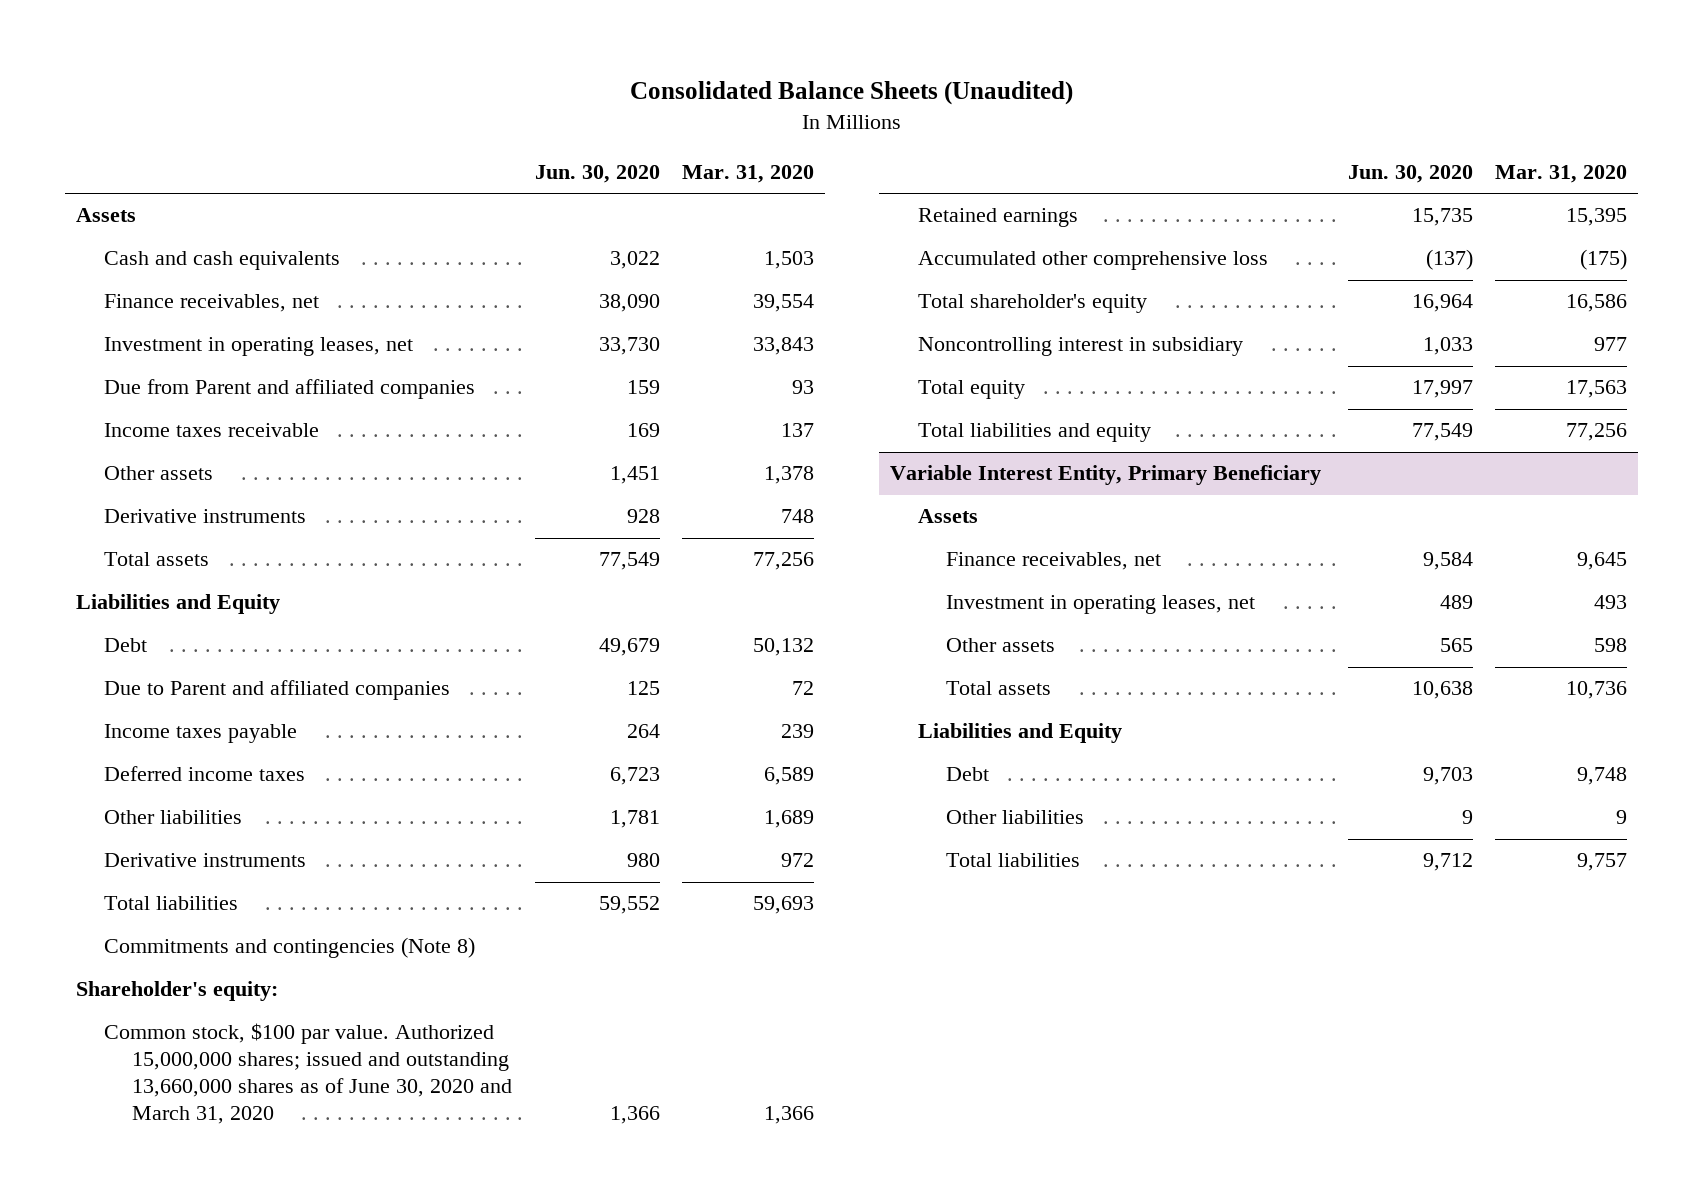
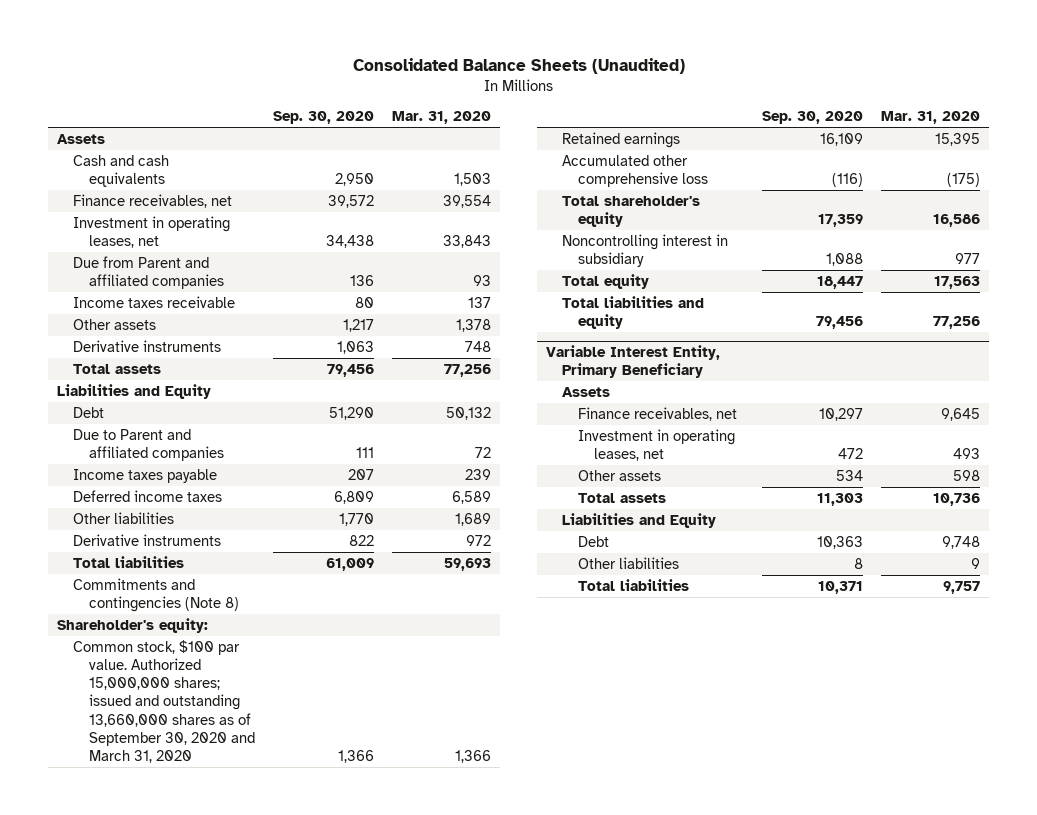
[534,164,660,183] Jun. 30, 2020 -> none
none -> [273,111,375,125] Sep. 30, 2020
[104,1023,513,1125] Common stock, $100 par value. Authorized 15,000,000 shares; issued and outstanding 13,660,000 shares as of June 30, 2020 and March 31, 2020 -> [73,640,256,763] Common stock, $100 par value. Authorized 15,000,000 shares; issued and outstanding 13,660,000 shares as of September 30, 2020 and March 31, 2020

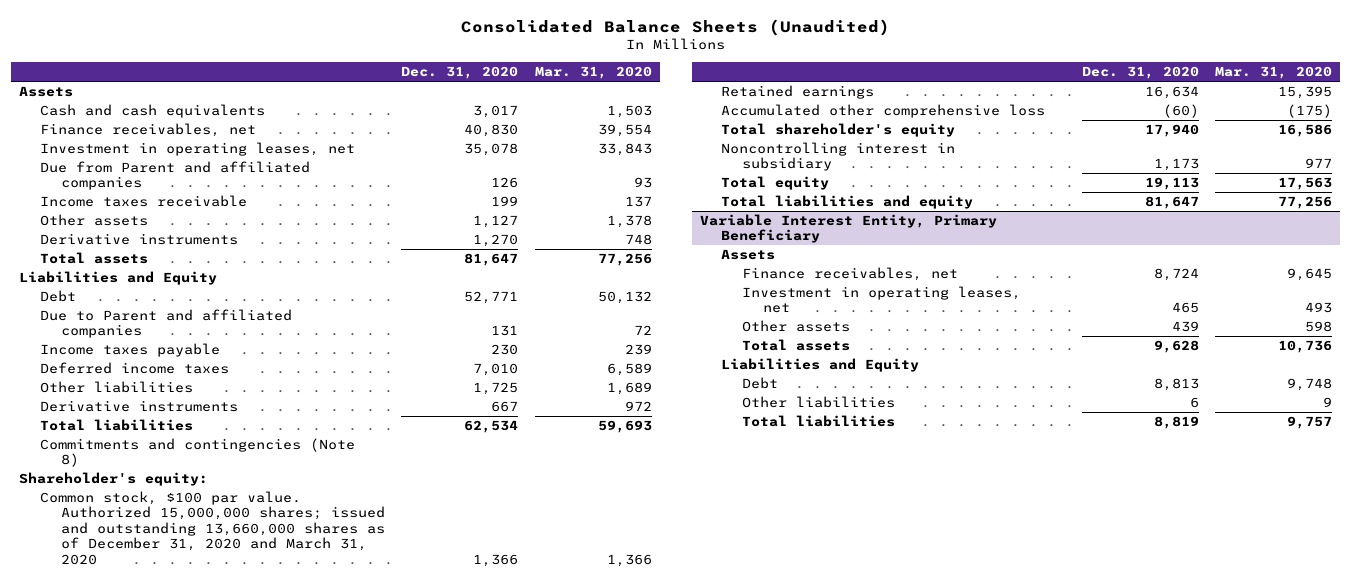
[273,111,375,125] Sep. 30, 2020 -> none
none -> [401,66,519,80] Dec. 31, 2020
[73,640,256,763] Common stock, $100 par value. Authorized 15,000,000 shares; issued and outstanding 13,660,000 shares as of September 30, 2020 and March 31, 2020 -> [40,490,386,565] Common stock, $100 par value. Authorized 15,000,000 shares; issued and outstanding 13,660,000 shares as of December 31, 2020 and March 31, 2020

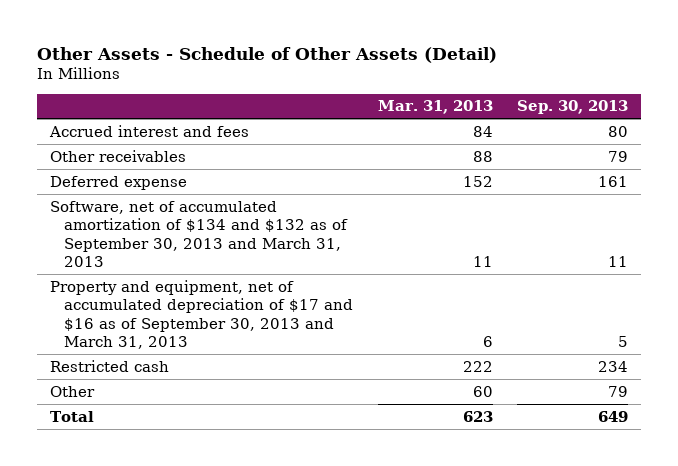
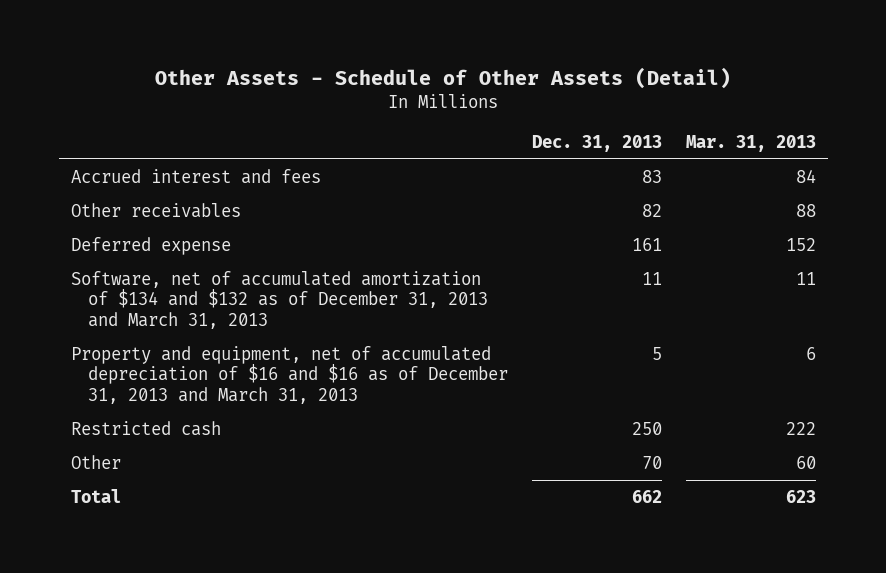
[517,100,629,115] Sep. 30, 2013 -> none
none -> [532,134,663,152] Dec. 31, 2013
[49,200,348,267] Software, net of accumulated amortization of $134 and $132 as of September 30, 2013 and March 31, 2013 -> [70,270,489,329] Software, net of accumulated amortization of $134 and $132 as of December 31, 2013 and March 31, 2013
[49,279,353,349] Property and equipment, net of accumulated depreciation of $17 and $16 as of September 30, 2013 and March 31, 2013 -> [70,345,509,404] Property and equipment, net of accumulated depreciation of $16 and $16 as of December 31, 2013 and March 31, 2013

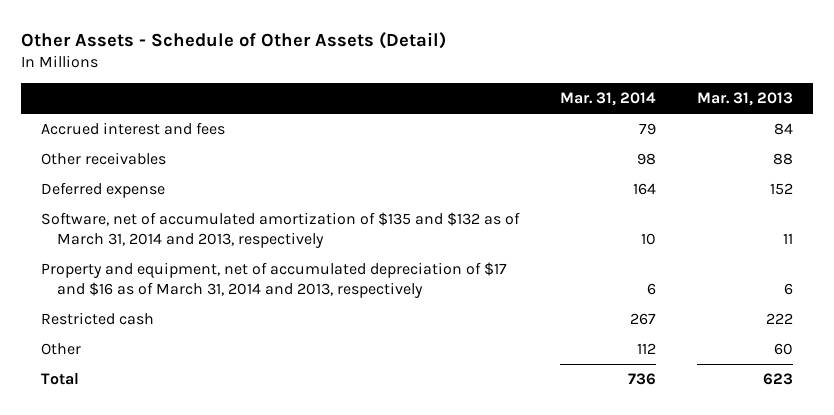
[532,134,663,152] Dec. 31, 2013 -> none
none -> [559,92,656,107] Mar. 31, 2014
[70,270,489,329] Software, net of accumulated amortization of $134 and $132 as of December 31, 2013 and March 31, 2013 -> [40,212,520,249] Software, net of accumulated amortization of $135 and $132 as of March 31, 2014 and 2013, respectively
[70,345,509,404] Property and equipment, net of accumulated depreciation of $16 and $16 as of December 31, 2013 and March 31, 2013 -> [40,262,507,299] Property and equipment, net of accumulated depreciation of $17 and $16 as of March 31, 2014 and 2013, respectively

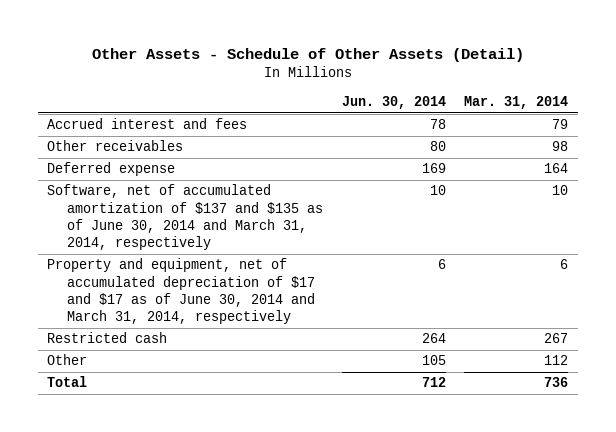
[696,92,793,107] Mar. 31, 2013 -> none
none -> [341,96,446,110] Jun. 30, 2014
[40,212,520,249] Software, net of accumulated amortization of $135 and $132 as of March 31, 2014 and 2013, respectively -> [47,184,324,251] Software, net of accumulated amortization of $137 and $135 as of June 30, 2014 and March 31, 2014, respectively
[40,262,507,299] Property and equipment, net of accumulated depreciation of $17 and $16 as of March 31, 2014 and 2013, respectively -> [47,258,316,325] Property and equipment, net of accumulated depreciation of $17 and $17 as of June 30, 2014 and March 31, 2014, respectively

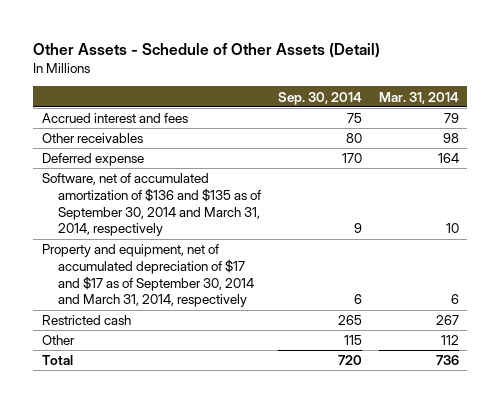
[341,96,446,110] Jun. 30, 2014 -> none
none -> [278,91,363,105] Sep. 30, 2014
[47,184,324,251] Software, net of accumulated amortization of $137 and $135 as of June 30, 2014 and March 31, 2014, respectively -> [41,173,262,237] Software, net of accumulated amortization of $136 and $135 as of September 30, 2014 and March 31, 2014, respectively
[47,258,316,325] Property and equipment, net of accumulated depreciation of $17 and $17 as of June 30, 2014 and March 31, 2014, respectively -> [41,244,255,308] Property and equipment, net of accumulated depreciation of $17 and $17 as of September 30, 2014 and March 31, 2014, respectively

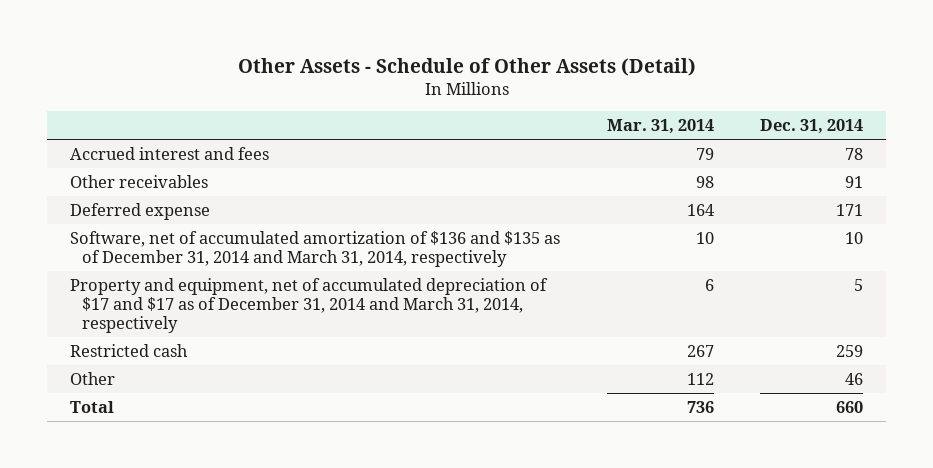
[278,91,363,105] Sep. 30, 2014 -> none
none -> [759,119,863,135] Dec. 31, 2014
[41,173,262,237] Software, net of accumulated amortization of $136 and $135 as of September 30, 2014 and March 31, 2014, respectively -> [70,230,561,267] Software, net of accumulated amortization of $136 and $135 as of December 31, 2014 and March 31, 2014, respectively
[41,244,255,308] Property and equipment, net of accumulated depreciation of $17 and $17 as of September 30, 2014 and March 31, 2014, respectively -> [70,277,549,334] Property and equipment, net of accumulated depreciation of $17 and $17 as of December 31, 2014 and March 31, 2014, respectively

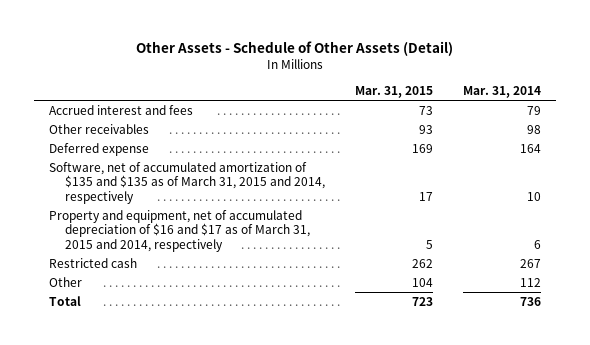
[759,119,863,135] Dec. 31, 2014 -> none
none -> [354,85,433,98] Mar. 31, 2015
[70,230,561,267] Software, net of accumulated amortization of $136 and $135 as of December 31, 2014 and March 31, 2014, respectively -> [48,162,325,204] Software, net of accumulated amortization of $135 and $135 as of March 31, 2015 and 2014, respectively
[70,277,549,334] Property and equipment, net of accumulated depreciation of $17 and $17 as of December 31, 2014 and March 31, 2014, respectively -> [48,210,310,252] Property and equipment, net of accumulated depreciation of $16 and $17 as of March 31, 2015 and 2014, respectively

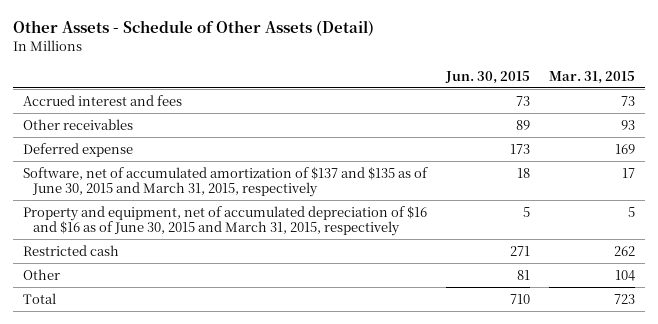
[462,85,541,98] Mar. 31, 2014 -> none
none -> [444,70,530,84] Jun. 30, 2015
[48,162,325,204] Software, net of accumulated amortization of $135 and $135 as of March 31, 2015 and 2014, respectively -> [22,166,428,198] Software, net of accumulated amortization of $137 and $135 as of June 30, 2015 and March 31, 2015, respectively
[48,210,310,252] Property and equipment, net of accumulated depreciation of $16 and $17 as of March 31, 2015 and 2014, respectively -> [22,205,427,237] Property and equipment, net of accumulated depreciation of $16 and $16 as of June 30, 2015 and March 31, 2015, respectively

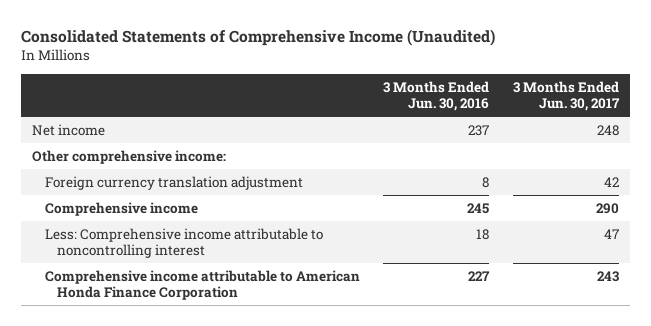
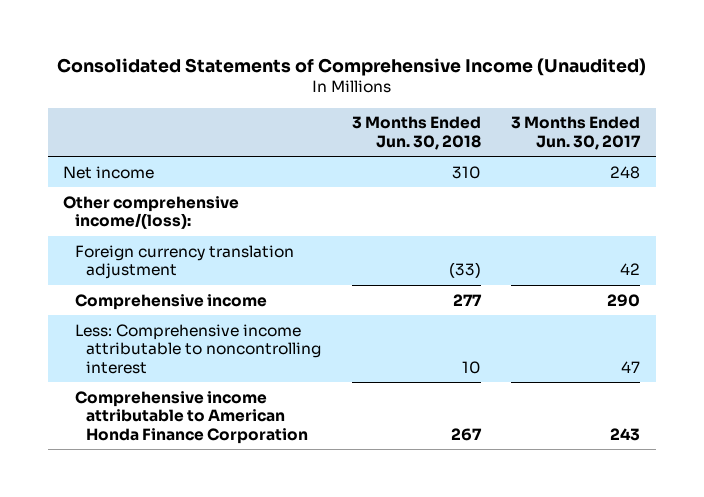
[383,80,490,112] 3 Months Ended Jun. 30, 2016 -> none
none -> [351,116,481,150] 3 Months Ended Jun. 30, 2018
[32,149,227,164] Other comprehensive income: -> [63,195,240,230] Other comprehensive income/(loss):

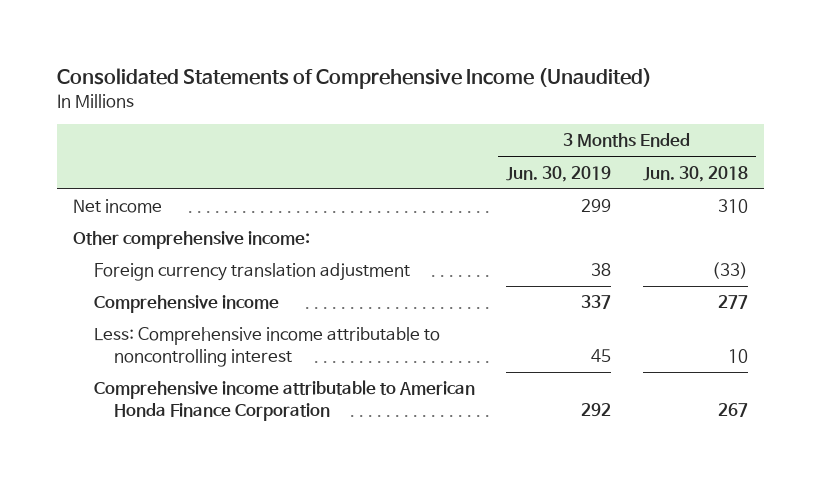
[511,116,642,150] 3 Months Ended Jun. 30, 2017 -> none
none -> [506,165,612,182] Jun. 30, 2019
[63,195,240,230] Other comprehensive income/(loss): -> [73,231,311,250] Other comprehensive income:

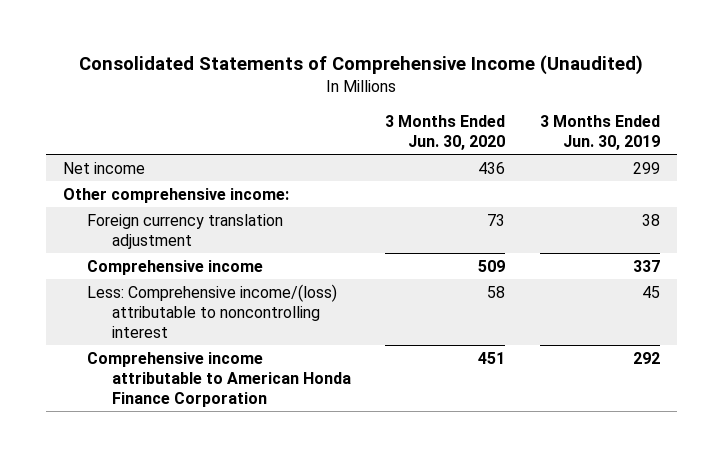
[643,165,749,182] Jun. 30, 2018 -> none
none -> [385,114,506,150] 3 Months Ended Jun. 30, 2020
[93,327,440,367] Less: Comprehensive income attributable to noncontrolling interest -> [87,283,338,338] Less: Comprehensive income/(loss) attributable to noncontrolling interest

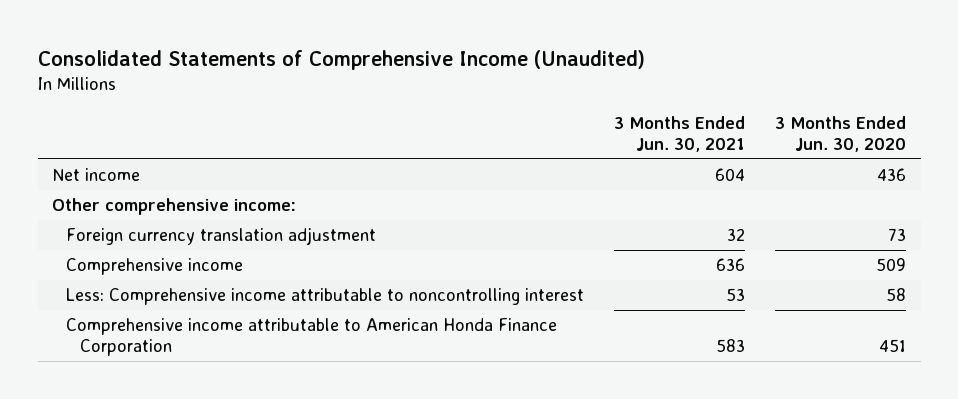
[539,114,660,150] 3 Months Ended Jun. 30, 2019 -> none
none -> [614,116,746,153] 3 Months Ended Jun. 30, 2021
[87,283,338,338] Less: Comprehensive income/(loss) attributable to noncontrolling interest -> [66,288,585,306] Less: Comprehensive income attributable to noncontrolling interest

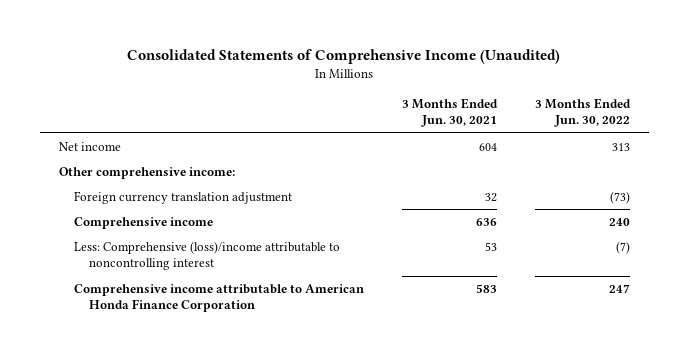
[774,116,906,153] 3 Months Ended Jun. 30, 2020 -> none
none -> [534,97,631,128] 3 Months Ended Jun. 30, 2022
[66,288,585,306] Less: Comprehensive income attributable to noncontrolling interest -> [73,240,340,271] Less: Comprehensive (loss)/income attributable to noncontrolling interest

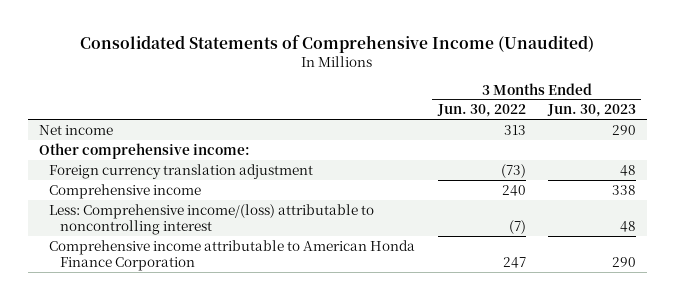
[401,97,498,128] 3 Months Ended Jun. 30, 2021 -> none
none -> [546,104,636,118] Jun. 30, 2023
[73,240,340,271] Less: Comprehensive (loss)/income attributable to noncontrolling interest -> [49,203,375,236] Less: Comprehensive income/(loss) attributable to noncontrolling interest

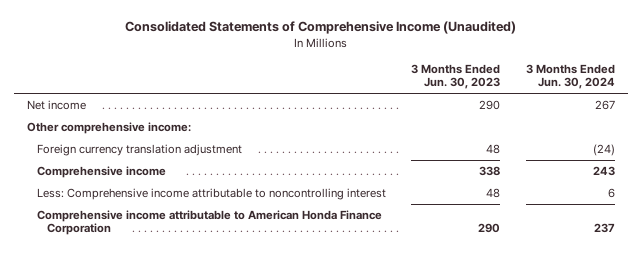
[436,104,526,118] Jun. 30, 2022 -> none
none -> [526,64,616,90] 3 Months Ended Jun. 30, 2024
[49,203,375,236] Less: Comprehensive income/(loss) attributable to noncontrolling interest -> [36,187,386,200] Less: Comprehensive income attributable to noncontrolling interest

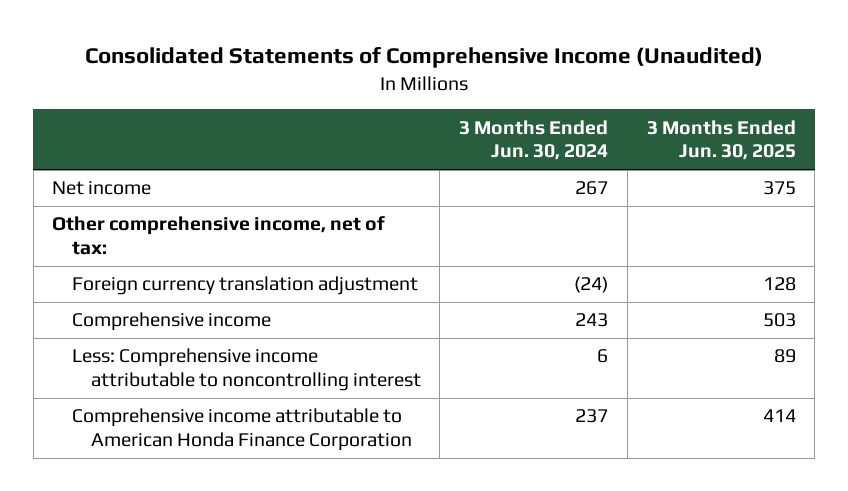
[411,64,501,90] 3 Months Ended Jun. 30, 2023 -> none
none -> [646,119,796,161] 3 Months Ended Jun. 30, 2025
[26,121,191,134] Other comprehensive income: -> [52,216,386,256] Other comprehensive income, net of tax:

